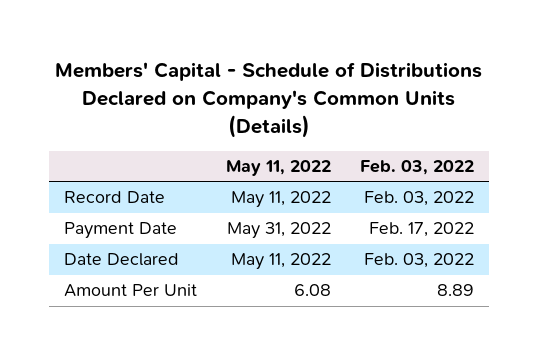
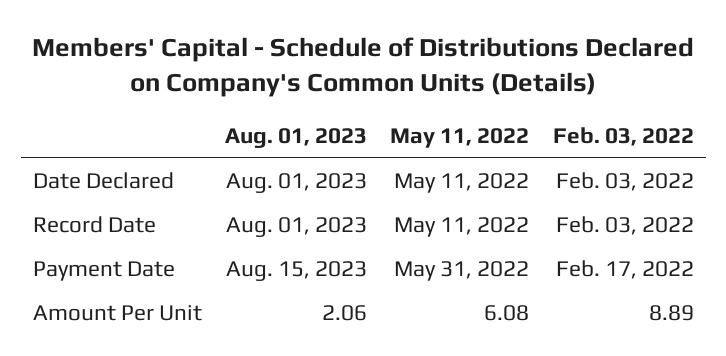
none -> [225,127,368,148] Aug. 01, 2023
[63,253,179,267] Date Declared -> [32,172,174,190] Date Declared

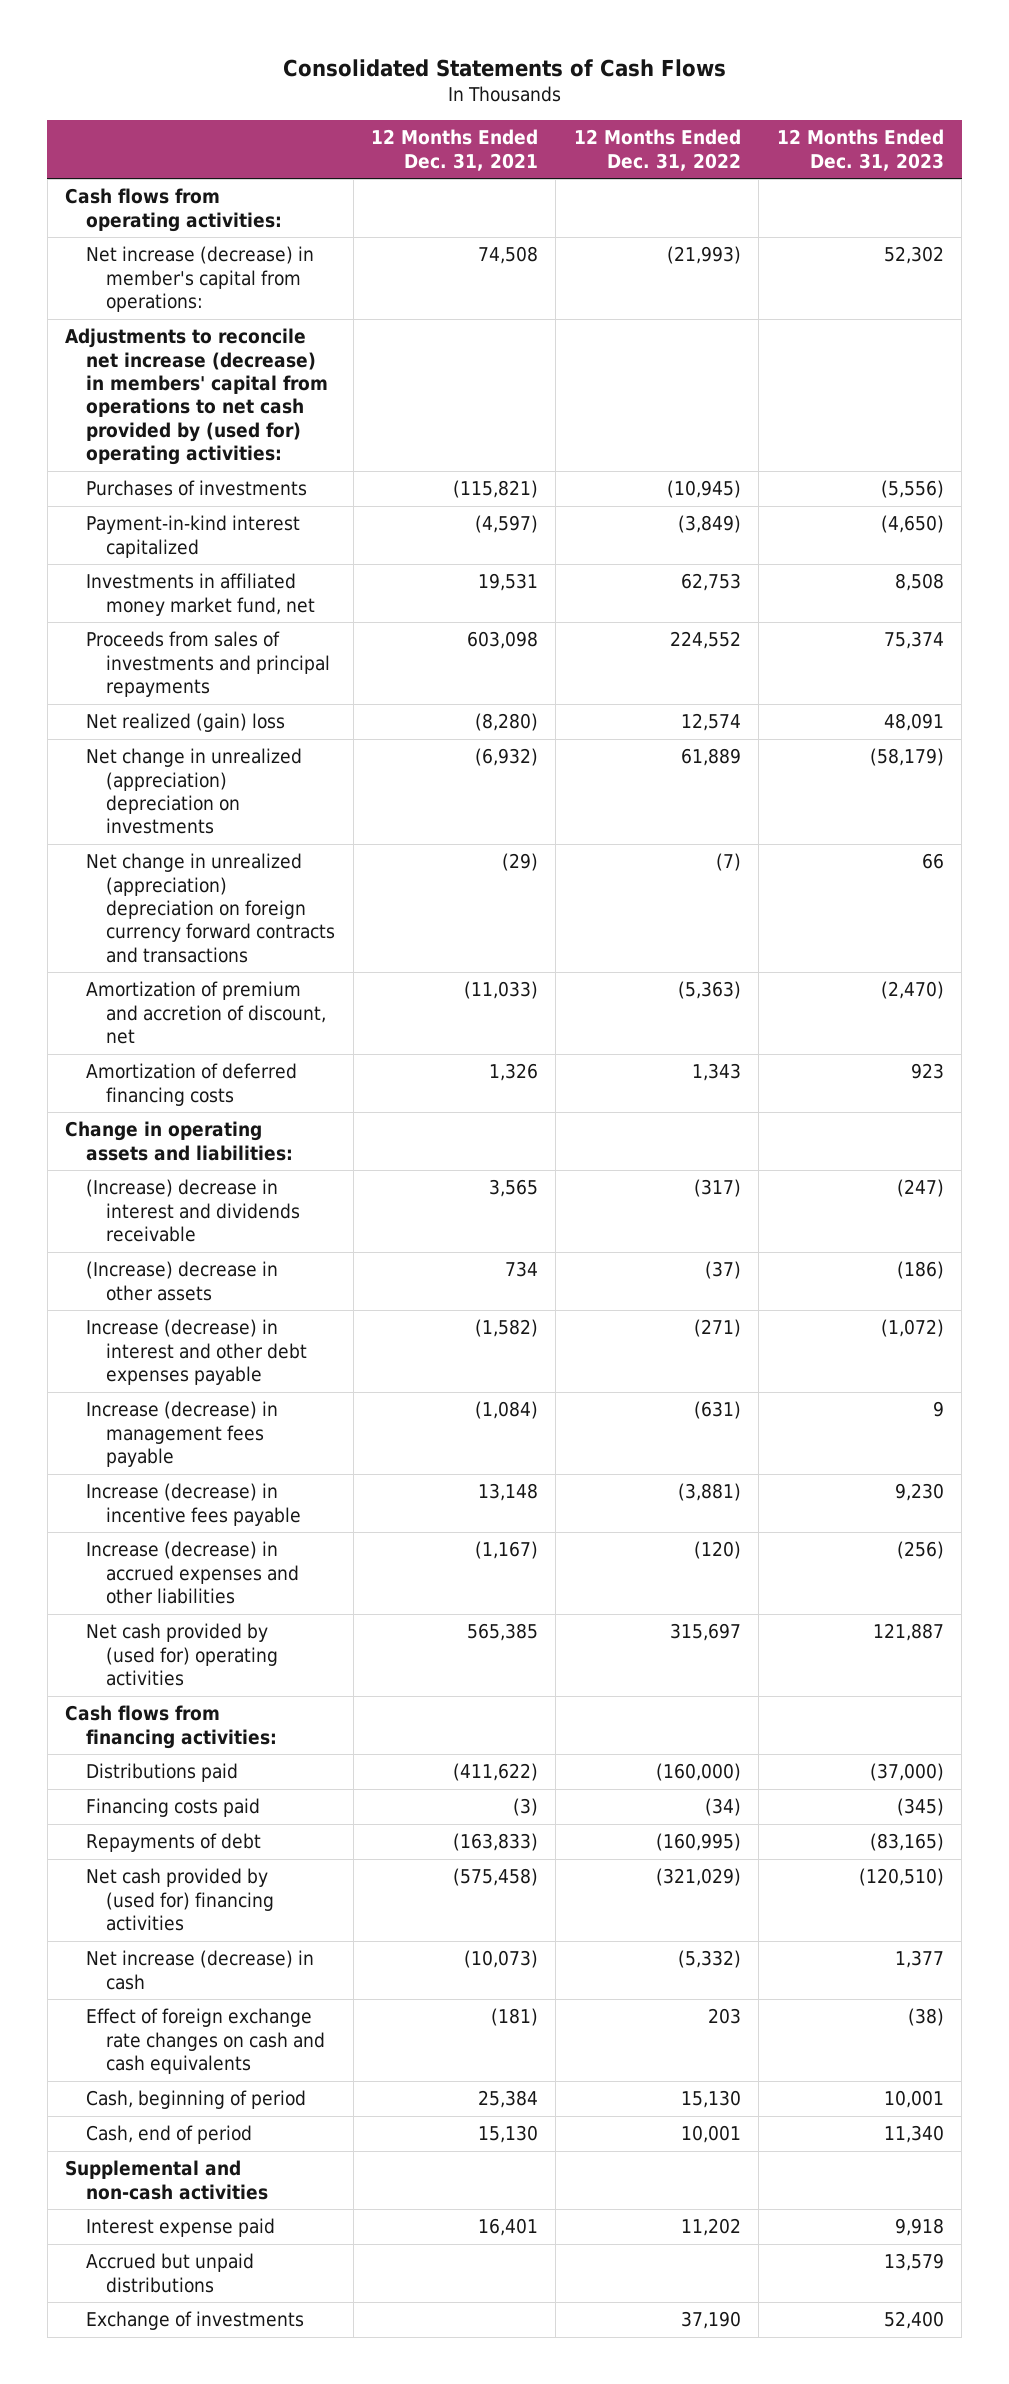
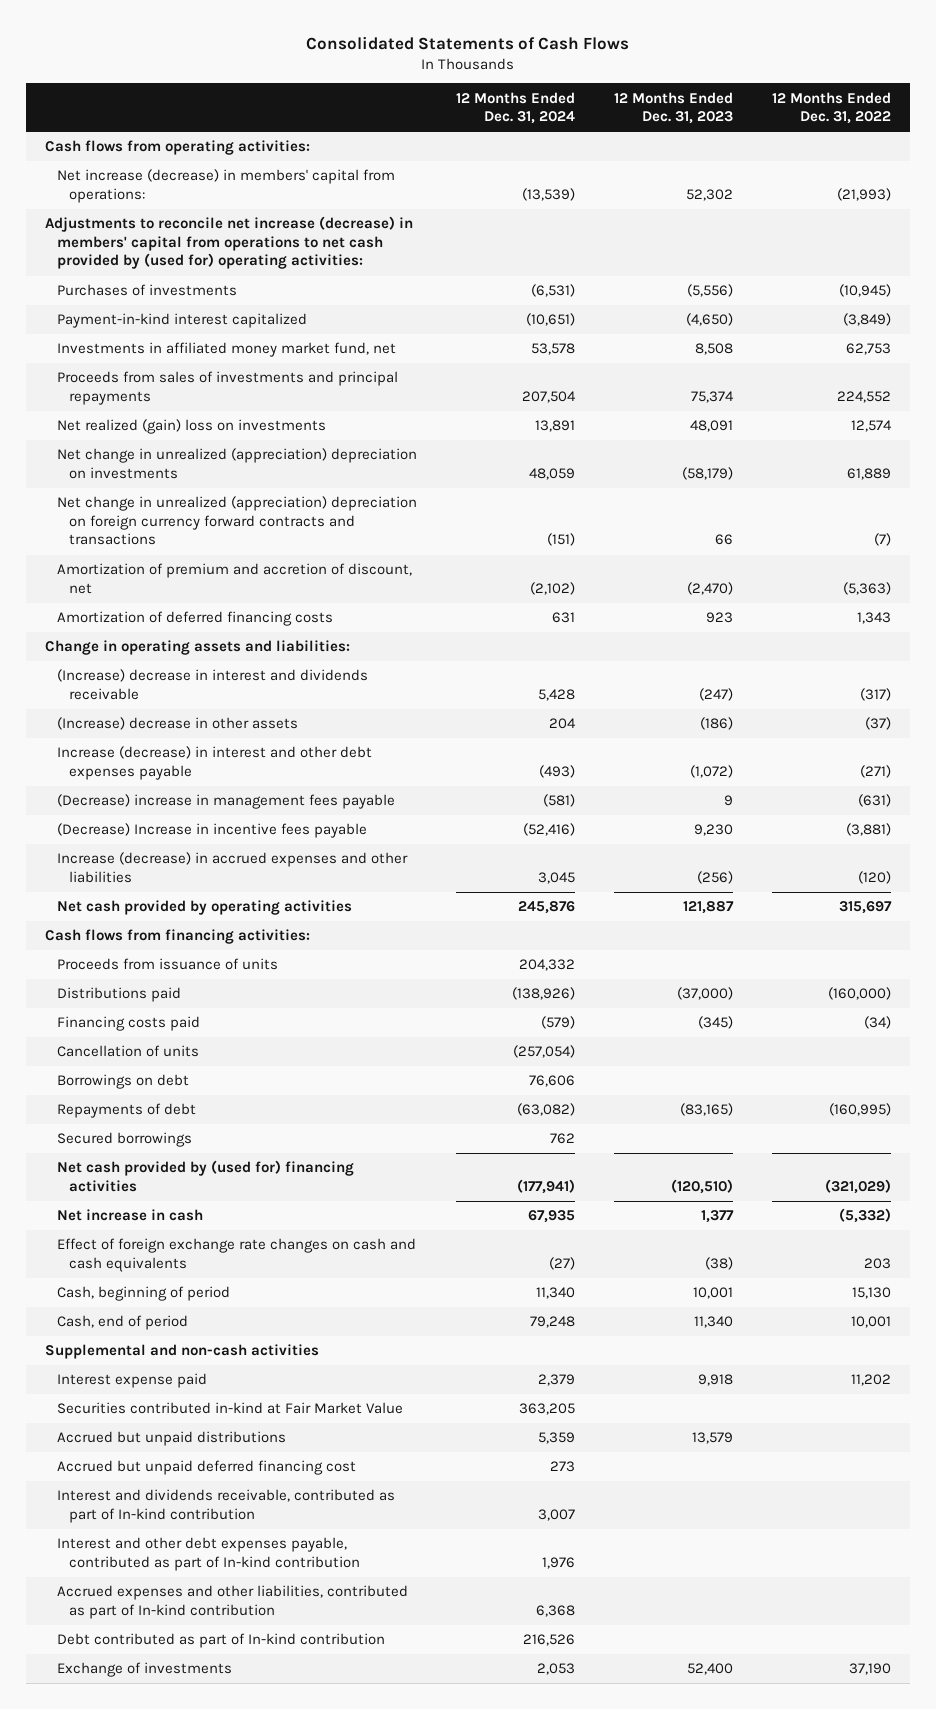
[371,129,539,171] 12 Months Ended Dec. 31, 2021 -> none
none -> [455,91,575,125] 12 Months Ended Dec. 31, 2024
[85,246,314,312] Net increase (decrease) in member's capital from operations: -> [57,169,396,203] Net increase (decrease) in members' capital from operations:
[85,713,285,733] Net realized (gain) loss -> [57,419,327,435] Net realized (gain) loss on investments
[85,1401,278,1467] Increase (decrease) in management fees payable -> [57,794,396,810] (Decrease) increase in management fees payable
[85,1483,302,1526] Increase (decrease) in incentive fees payable -> [57,823,368,839] (Decrease) Increase in incentive fees payable
[85,1623,279,1686] Net cash provided by (used for) operating activities -> [57,900,353,916] Net cash provided by operating activities
none -> [57,958,279,971] Proceeds from issuance of units
none -> [57,1045,200,1058] Cancellation of units
none -> [57,1074,190,1090] Borrowings on debt
none -> [57,1132,193,1148] Secured borrowings
[85,1950,314,1990] Net increase (decrease) in cash -> [57,1209,204,1222] Net increase in cash
none -> [57,1402,404,1415] Securities contributed in-kind at Fair Market Value
none -> [57,1460,357,1476] Accrued but unpaid deferred financing cost
none -> [57,1489,396,1523] Interest and dividends receivable, contributed as part of In-kind contribution
none -> [57,1537,360,1571] Interest and other debt expenses payable, contributed as part of In-kind contribution
none -> [57,1585,409,1619] Accrued expenses and other liabilities, contributed as part of In-kind contribution
none -> [57,1633,386,1649] Debt contributed as part of In-kind contribution

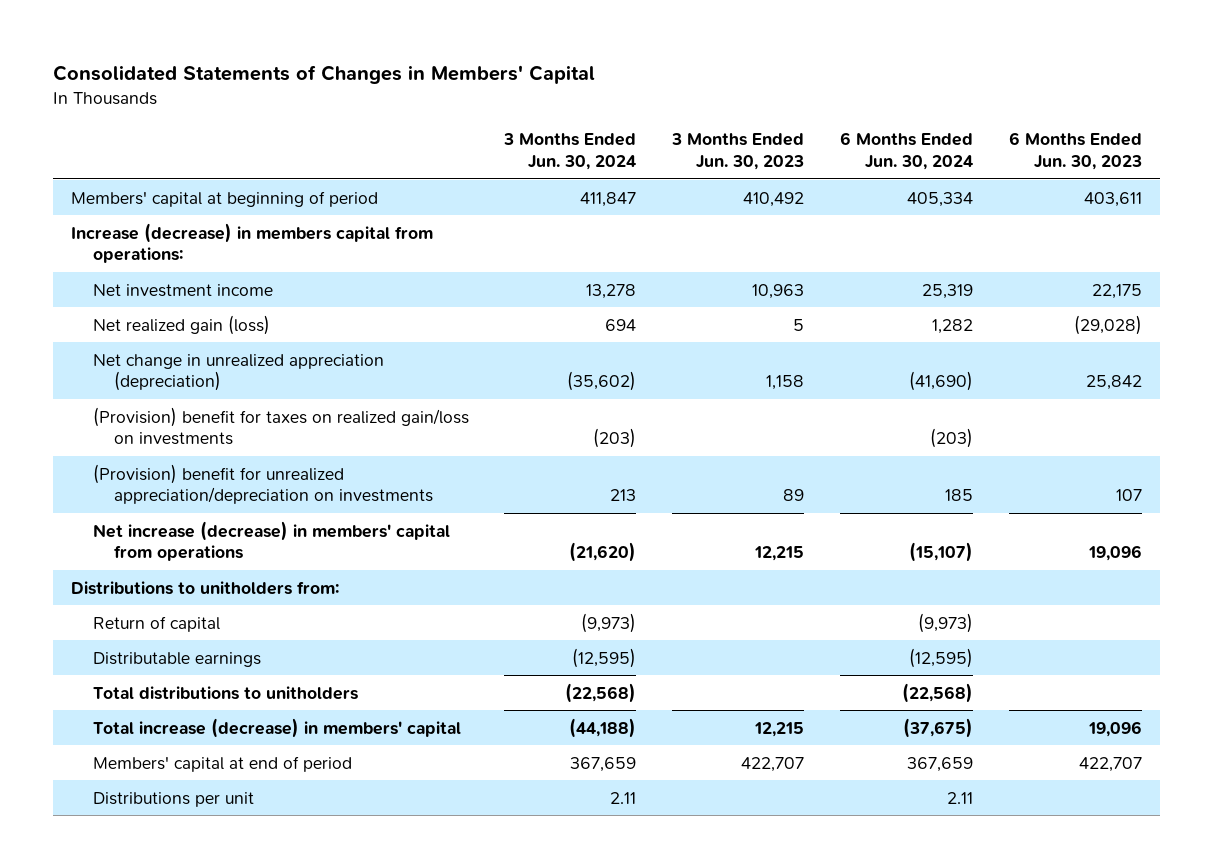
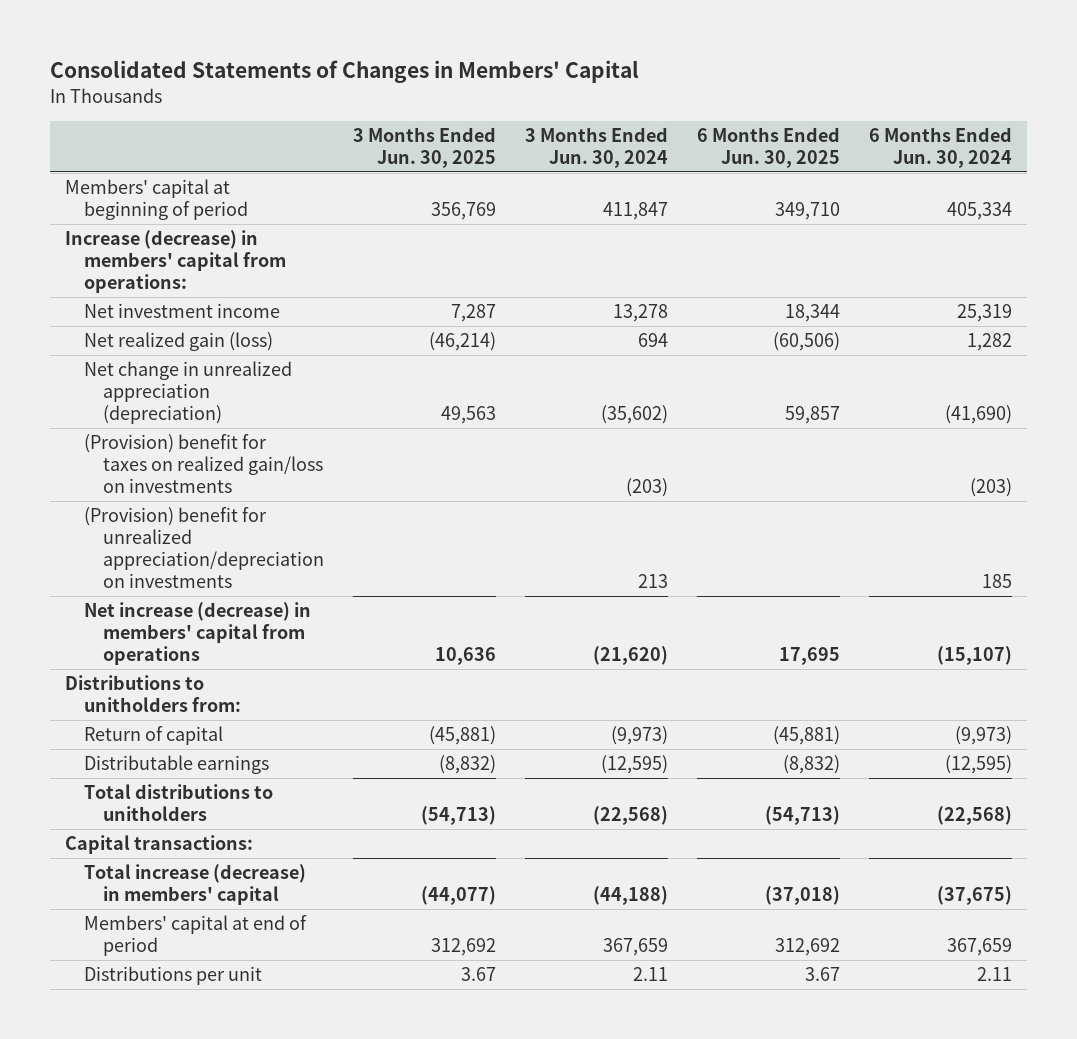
[671,132,805,170] 3 Months Ended Jun. 30, 2023 -> none
[1008,131,1142,170] 6 Months Ended Jun. 30, 2023 -> none
none -> [353,127,497,169] 3 Months Ended Jun. 30, 2025
none -> [697,127,841,169] 6 Months Ended Jun. 30, 2025
[71,222,434,264] Increase (decrease) in members capital from operations: -> [64,230,286,294] Increase (decrease) in members' capital from operations:
none -> [64,835,253,855] Capital transactions:

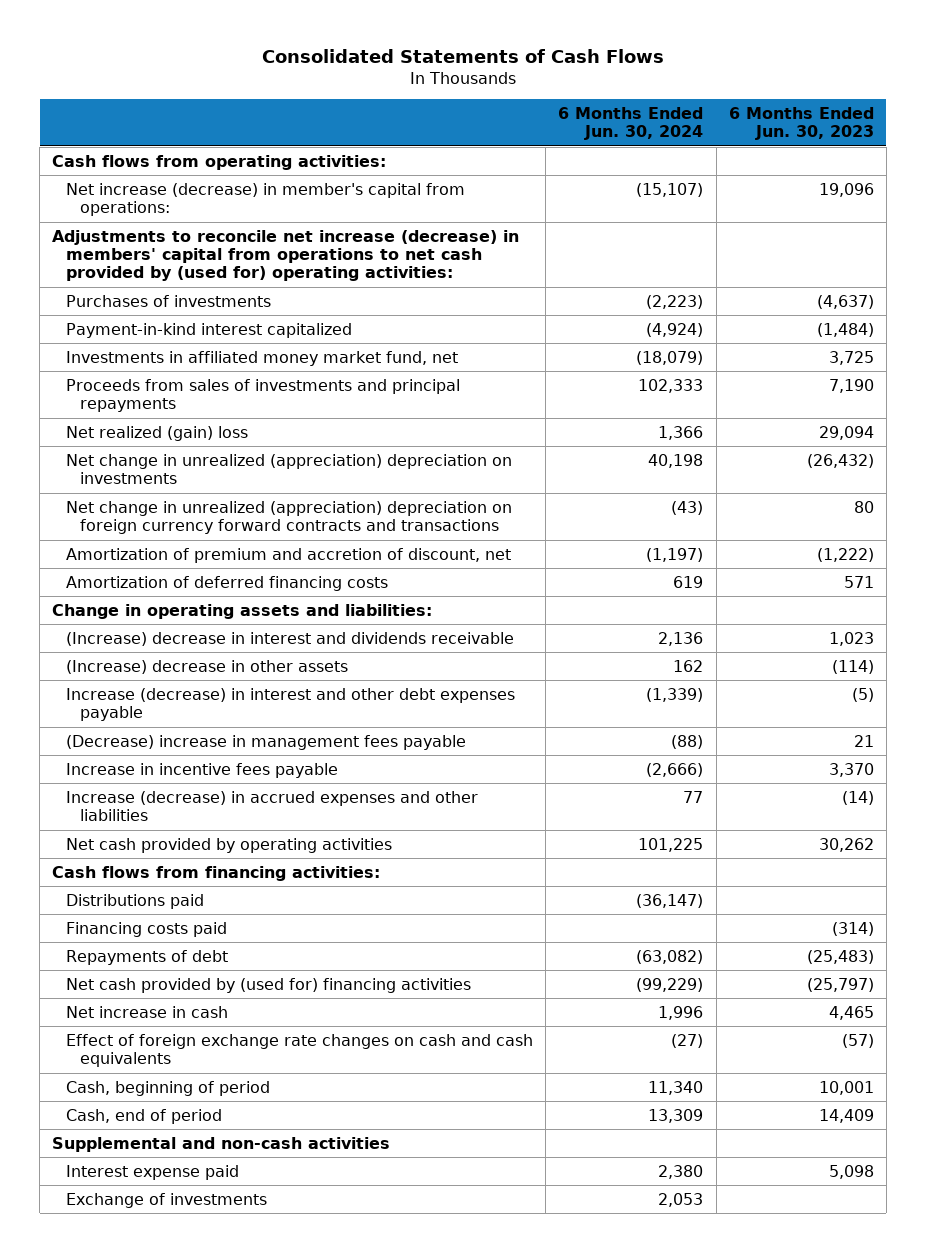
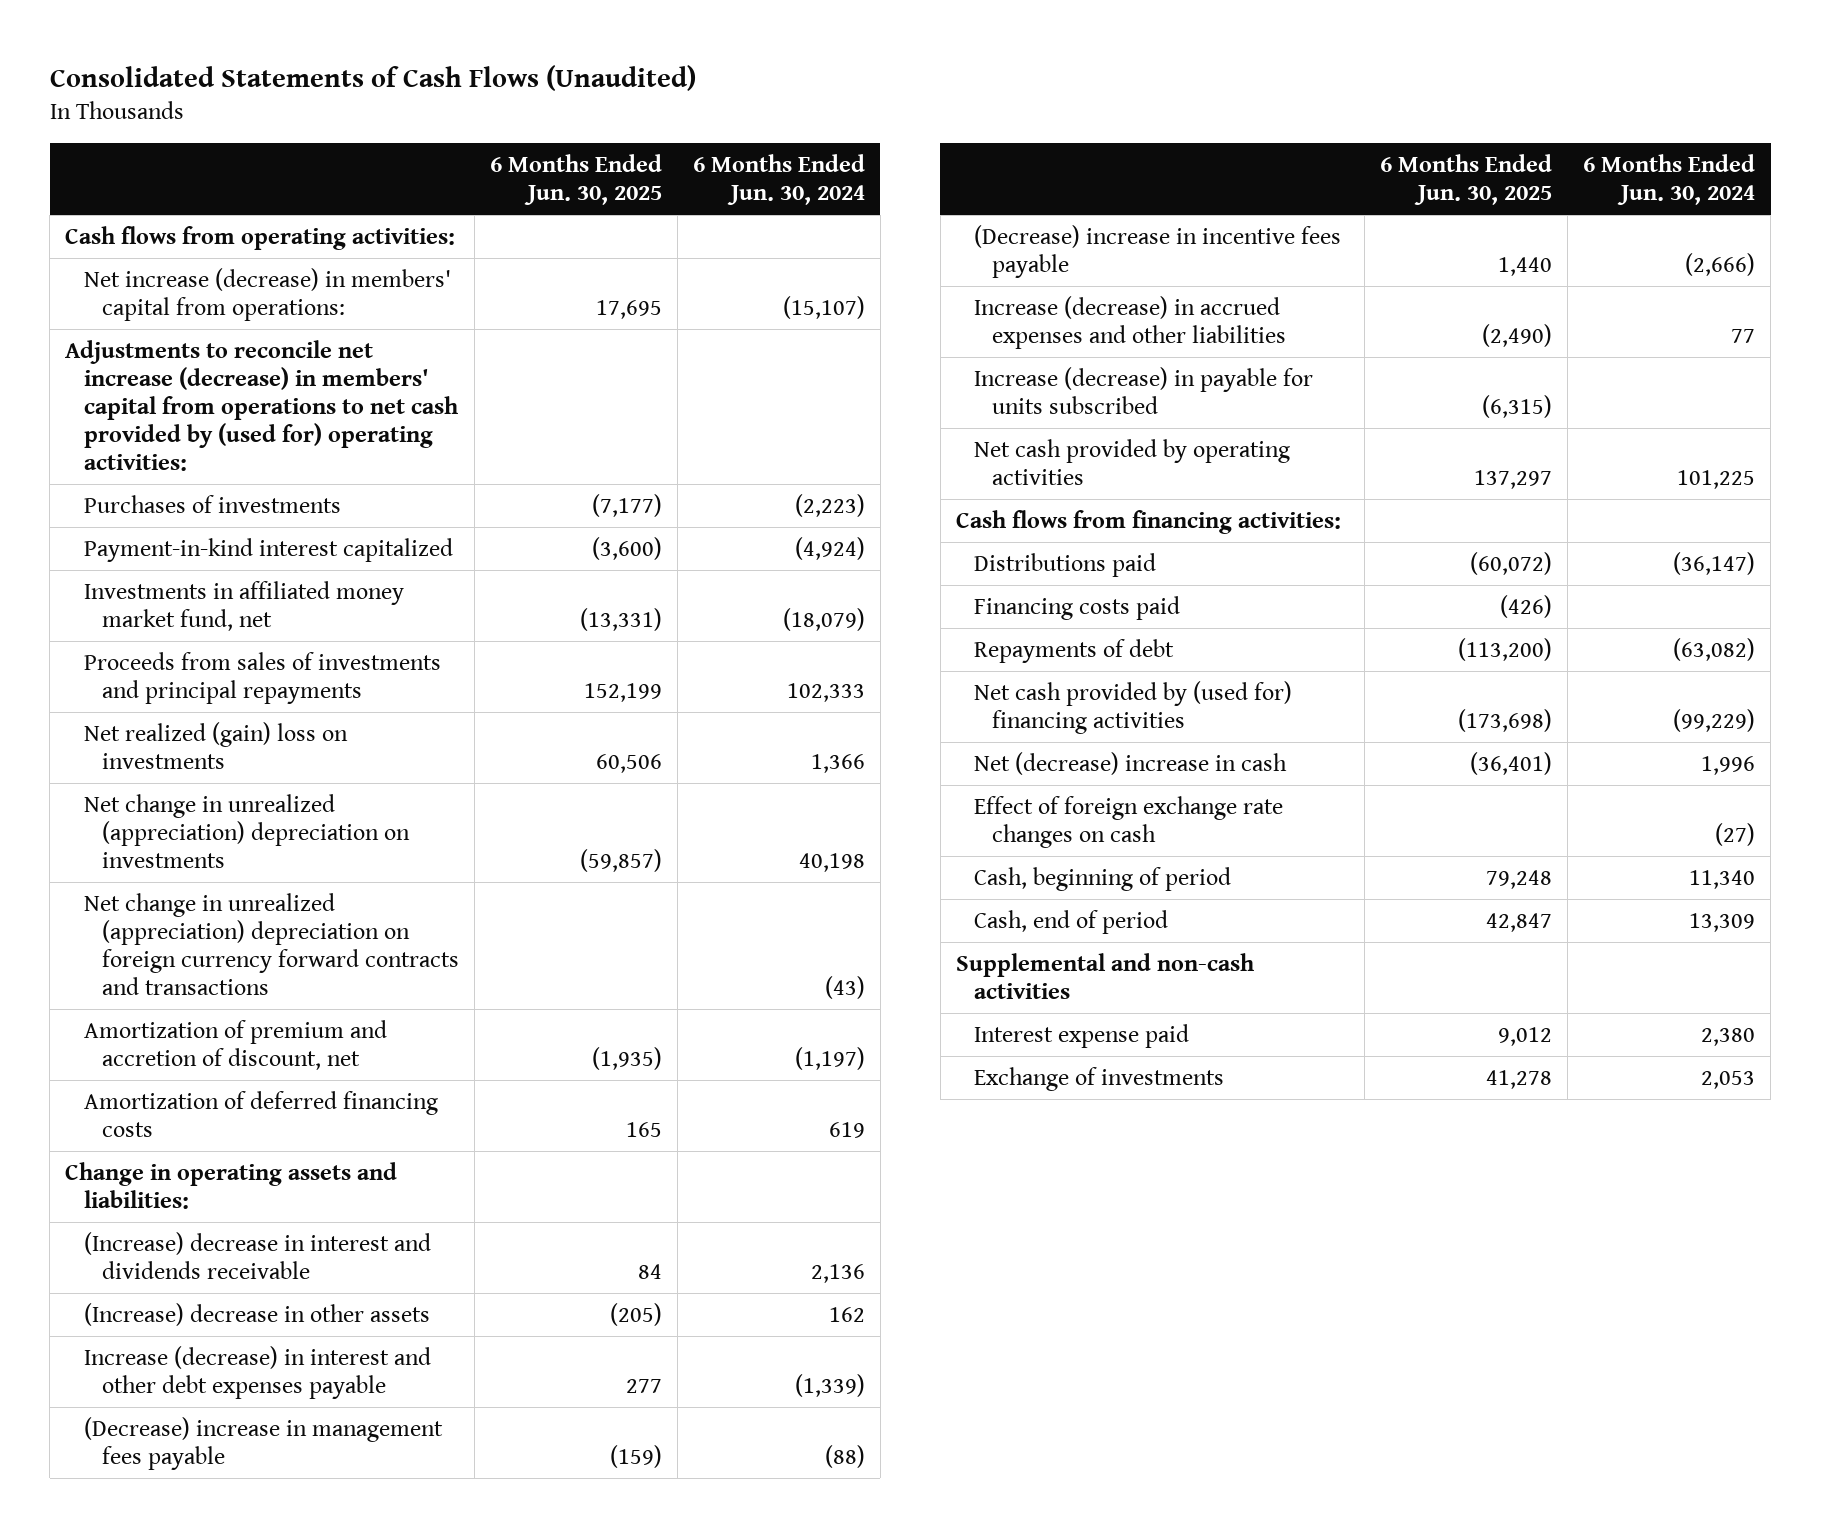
[261,49,664,64] Consolidated Statements of Cash Flows -> [49,65,696,92] Consolidated Statements of Cash Flows (Unaudited)
[728,106,874,141] 6 Months Ended Jun. 30, 2023 -> none
none -> [490,154,663,206] 6 Months Ended Jun. 30, 2025
[66,182,466,217] Net increase (decrease) in member's capital from operations: -> [83,267,451,321] Net increase (decrease) in members' capital from operations:
[66,425,249,441] Net realized (gain) loss -> [83,721,348,769] Net realized (gain) loss on investments
[66,762,339,778] Increase in incentive fees payable -> [974,224,1342,278] (Decrease) increase in incentive fees payable
none -> [974,366,1314,414] Increase (decrease) in payable for units subscribed
[66,1005,229,1018] Net increase in cash -> [974,751,1288,775] Net (decrease) increase in cash
[66,1033,534,1068] Effect of foreign exchange rate changes on cash and cash equivalents -> [974,795,1284,848] Effect of foreign exchange rate changes on cash

